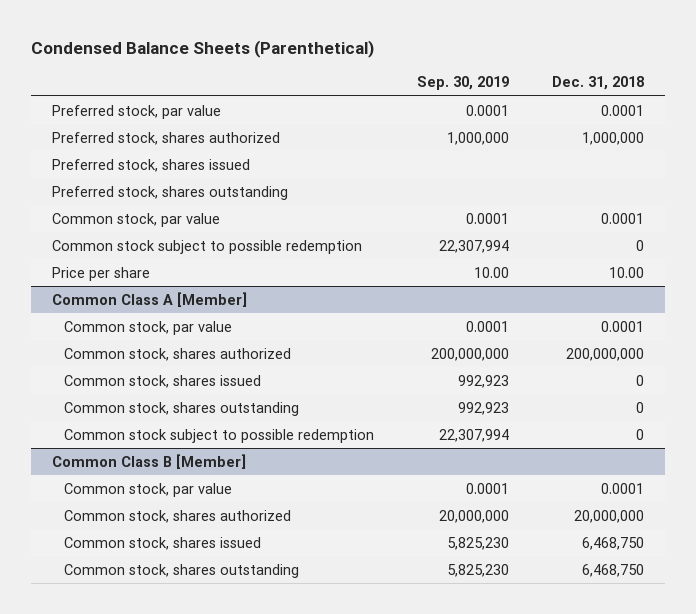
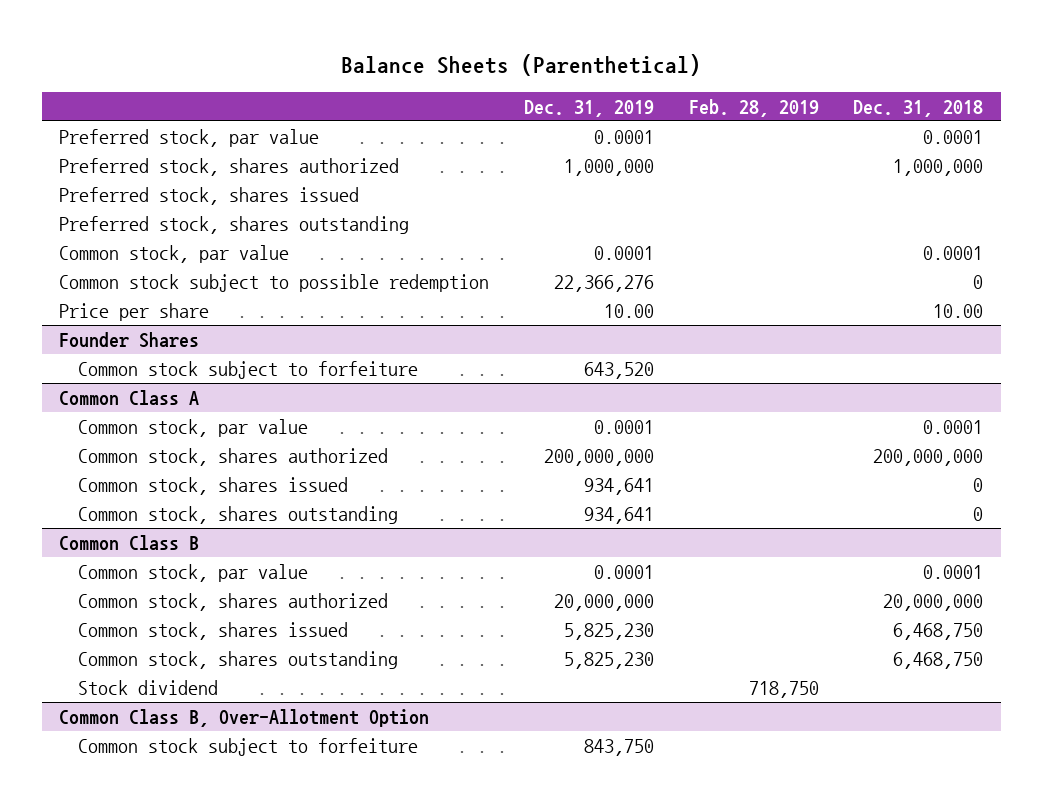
[30,39,374,58] Condensed Balance Sheets (Parenthetical) -> [341,54,702,77] Balance Sheets (Parenthetical)
[417,76,510,91] Sep. 30, 2019 -> none
none -> [523,99,654,117] Dec. 31, 2019
none -> [688,98,819,117] Feb. 28, 2019
none -> [59,331,200,348] Founder Shares
none -> [77,360,418,379] Common stock subject to forfeiture
[52,291,248,307] Common Class A [Member] -> [59,389,200,405] Common Class A
[64,428,375,443] Common stock subject to possible redemption -> none
[52,453,247,469] Common Class B [Member] -> [59,534,200,550] Common Class B
none -> [77,679,218,695] Stock dividend
none -> [59,708,430,727] Common Class B, Over-Allotment Option
none -> [77,737,418,756] Common stock subject to forfeiture

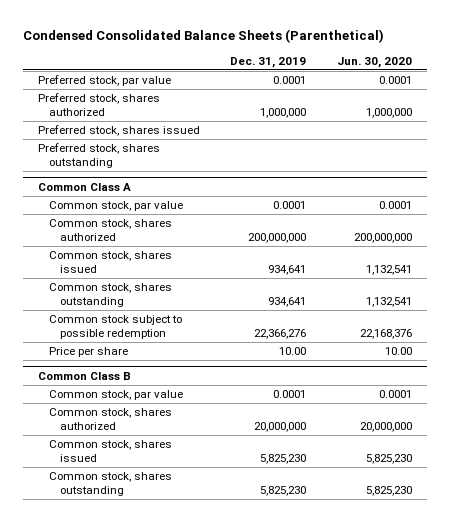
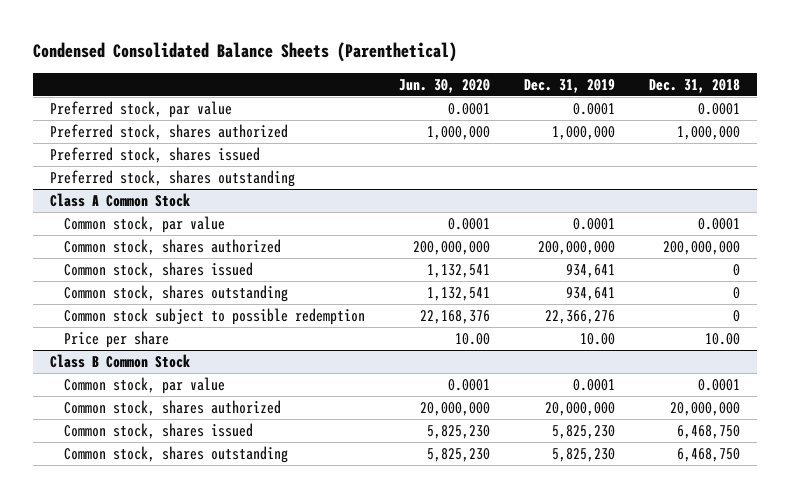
none -> [648,78,740,93] Dec. 31, 2018
[37,183,131,192] Common Class A -> [49,192,190,207] Class A Common Stock
[37,372,131,381] Common Class B -> [49,353,190,368] Class B Common Stock

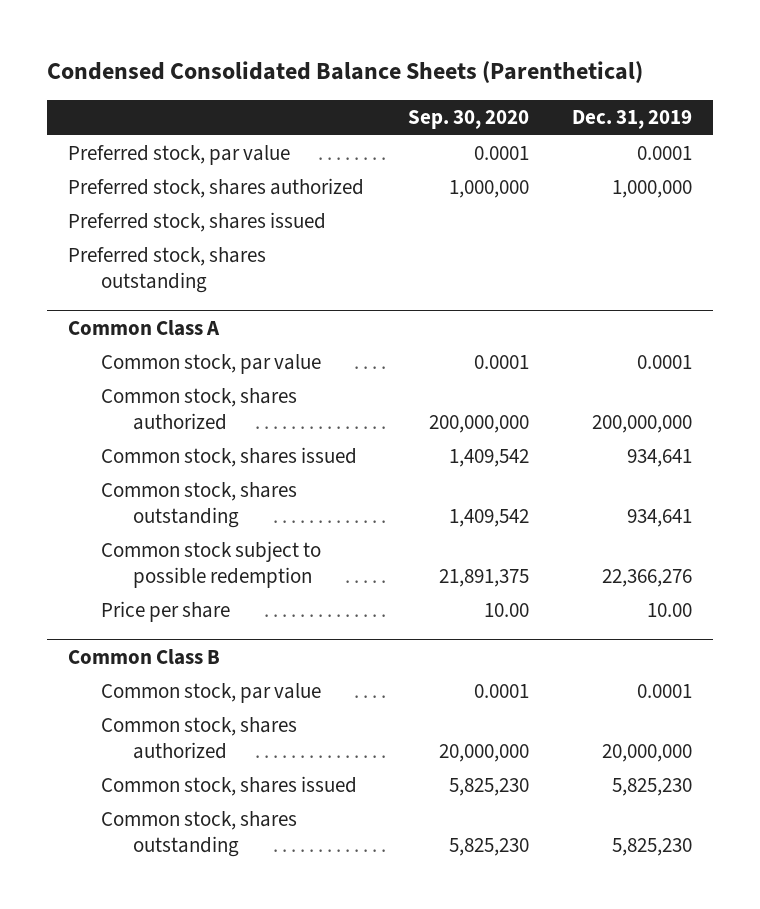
[399,78,491,93] Jun. 30, 2020 -> none
[648,78,740,93] Dec. 31, 2018 -> none
none -> [407,110,529,130] Sep. 30, 2020
[49,192,190,207] Class A Common Stock -> [68,319,221,336] Common Class A
[49,353,190,368] Class B Common Stock -> [68,648,221,665] Common Class B

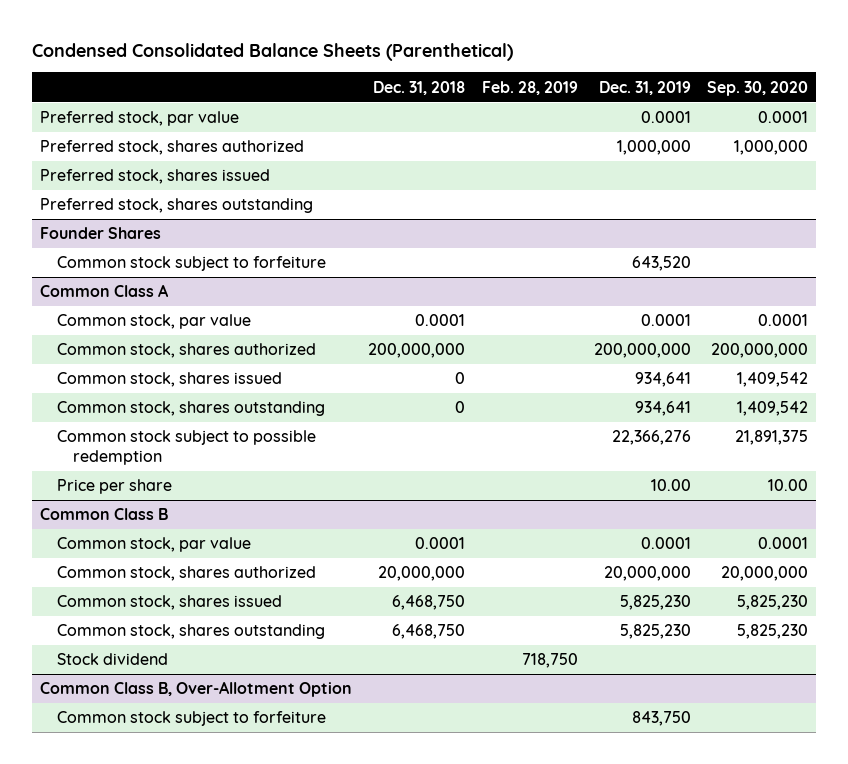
none -> [373,80,466,95] Dec. 31, 2018
none -> [481,80,578,95] Feb. 28, 2019
none -> [40,227,162,240] Founder Shares
none -> [56,256,326,272] Common stock subject to forfeiture
none -> [56,653,168,666] Stock dividend
none -> [40,681,353,698] Common Class B, Over-Allotment Option
none -> [56,711,326,727] Common stock subject to forfeiture

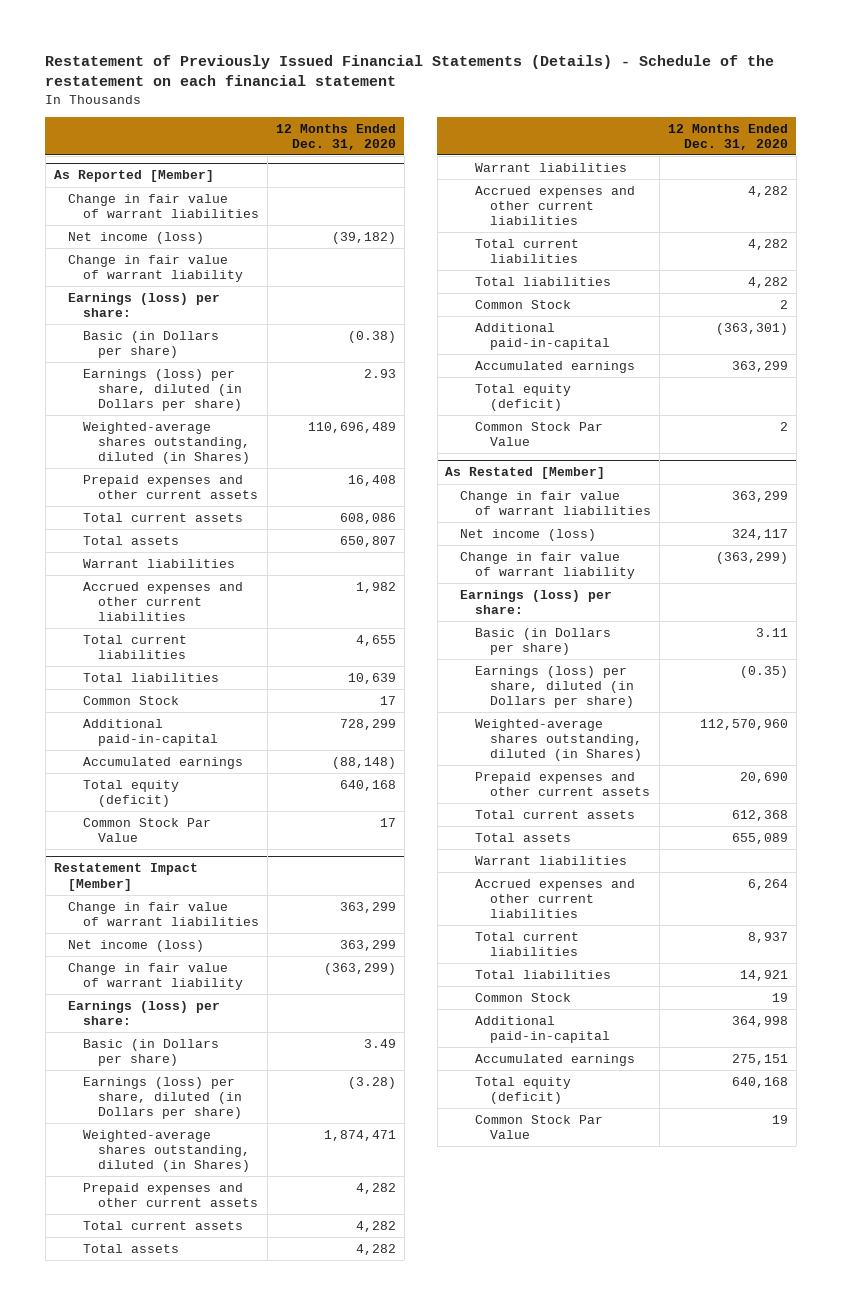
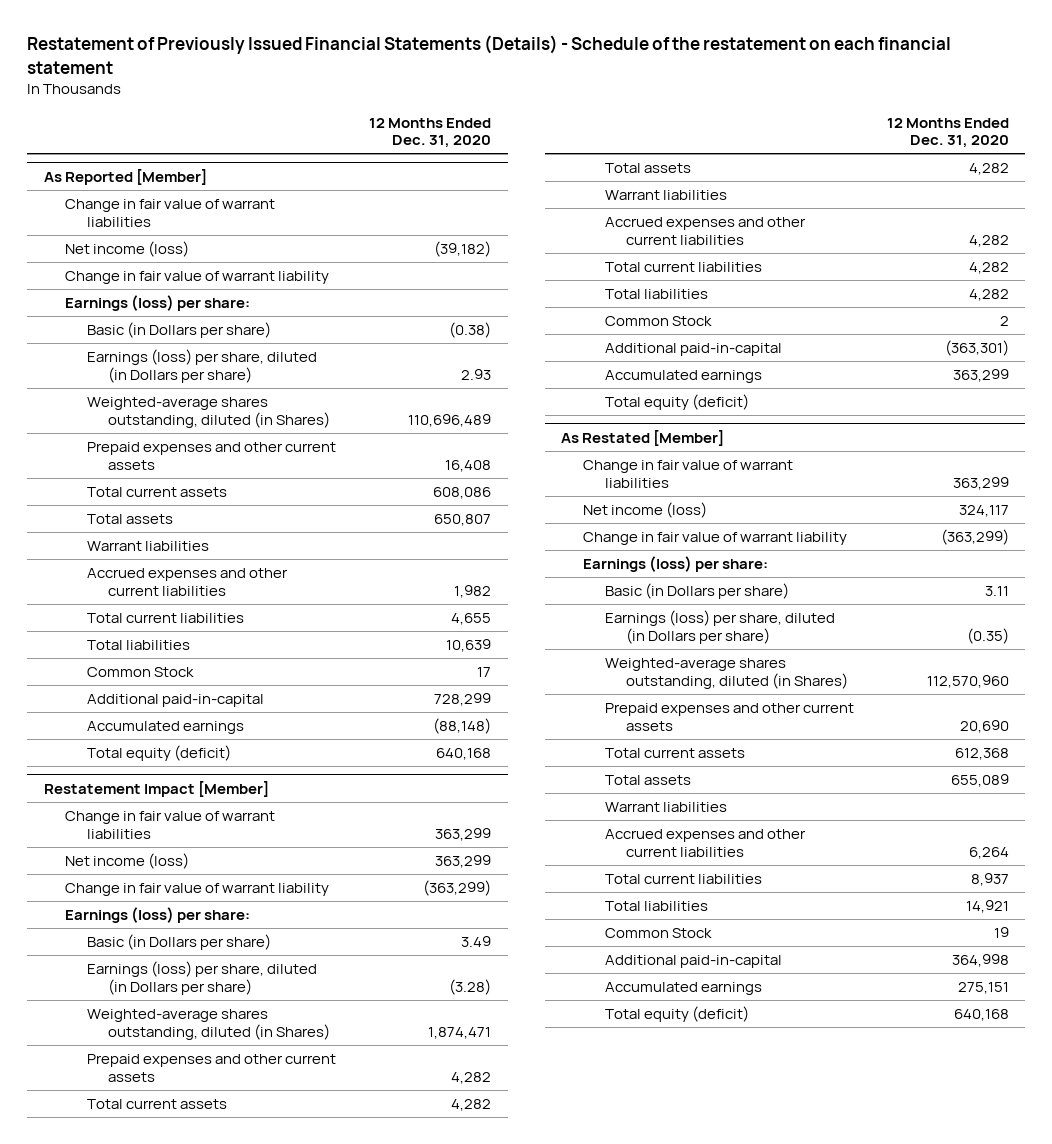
[83,817,212,843] Common Stock Par Value -> none
[475,421,604,447] Common Stock Par Value -> none
[475,1114,604,1140] Common Stock Par Value -> none

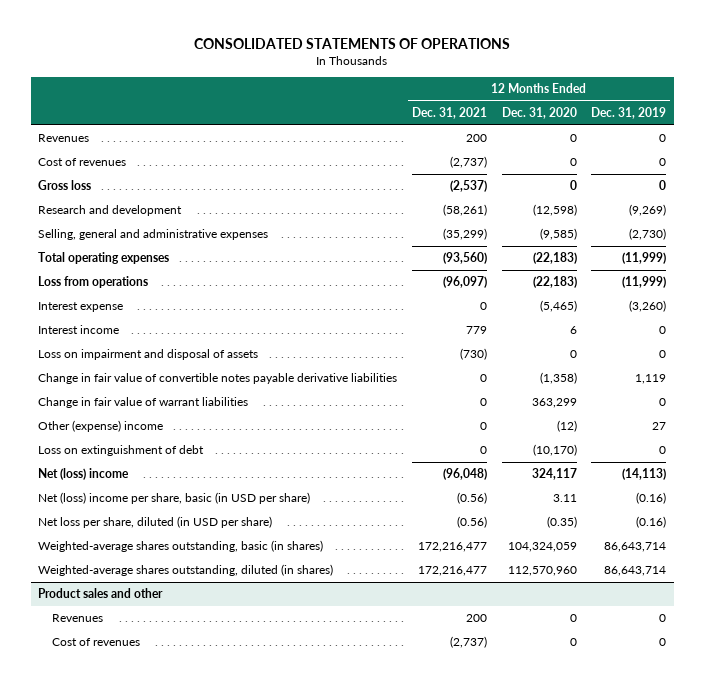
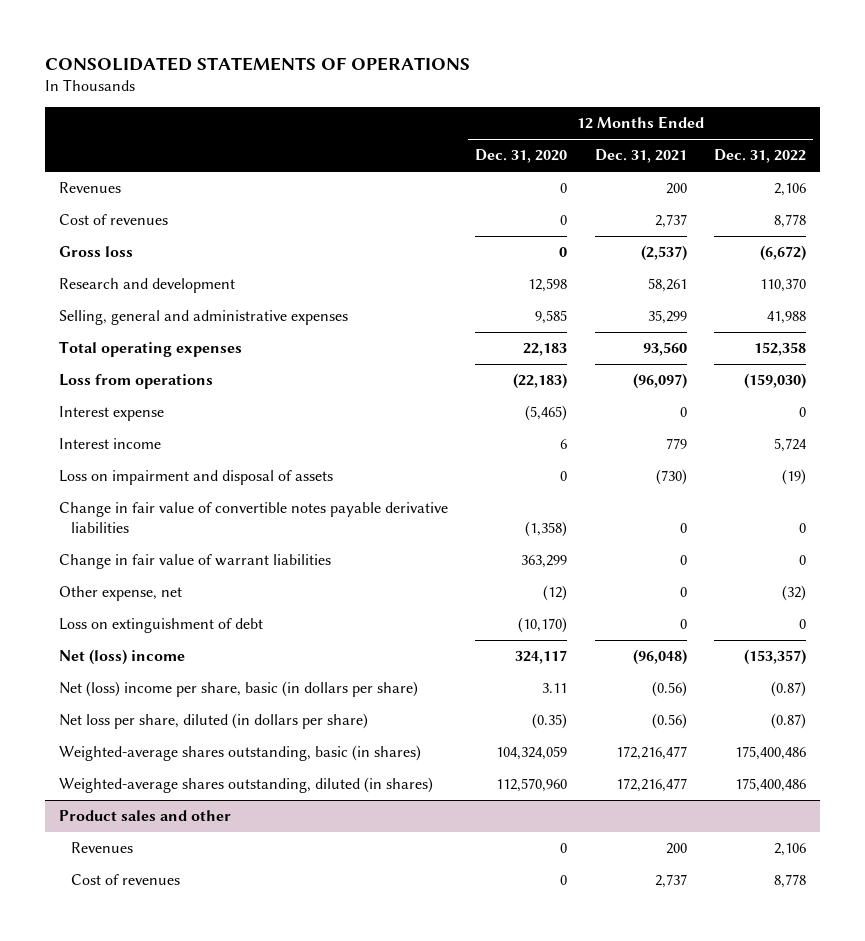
[591,107,667,120] Dec. 31, 2019 -> none
none -> [714,149,807,164] Dec. 31, 2022
[449,156,487,169] (2,737) -> [654,214,687,229] 2,737
[442,204,487,217] (58,261) -> [647,278,687,293] 58,261
[532,204,577,217] (12,598) -> [528,278,568,293] 12,598
[442,228,487,241] (35,299) -> [647,310,687,325] 35,299
[539,228,577,241] (9,585) -> [535,310,568,325] 9,585
[442,252,487,265] (93,560) -> [642,342,687,357] 93,560
[532,252,577,265] (22,183) -> [523,343,568,357] 22,183
[37,420,163,433] Other (expense) income -> [58,586,182,602] Other expense, net
[37,492,310,505] Net (loss) income per share, basic (in USD per share) -> [58,681,418,698] Net (loss) income per share, basic (in dollars per share)
[37,516,272,529] Net loss per share, diluted (in USD per share) -> [58,713,368,730] Net loss per share, diluted (in dollars per share)
[449,636,487,649] (2,737) -> [654,874,687,889] 2,737

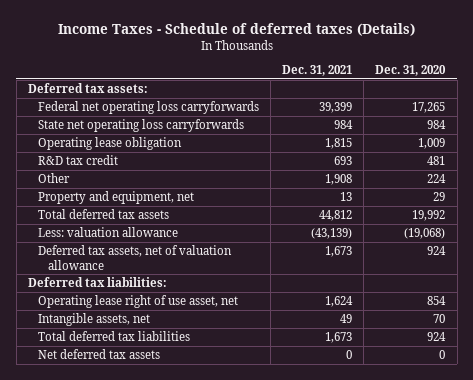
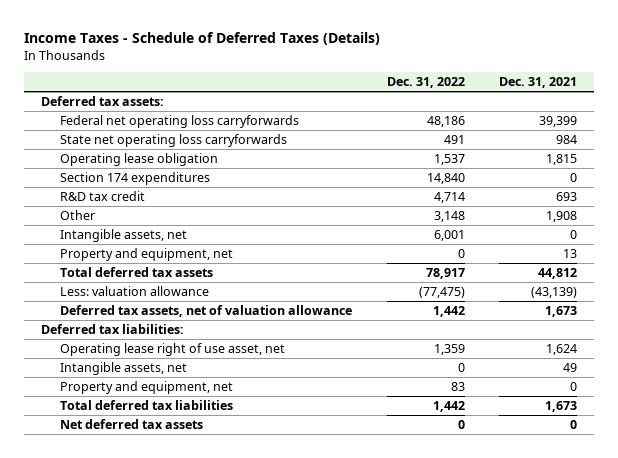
[57,23,415,37] Income Taxes - Schedule of deferred taxes (Details) -> [24,32,381,46] Income Taxes - Schedule of Deferred Taxes (Details)
[375,65,447,77] Dec. 31, 2020 -> none
none -> [386,77,465,89] Dec. 31, 2022
none -> [60,171,211,185] Section 174 expenditures
none -> [60,228,188,242] Intangible assets, net
none -> [60,380,234,394] Property and equipment, net

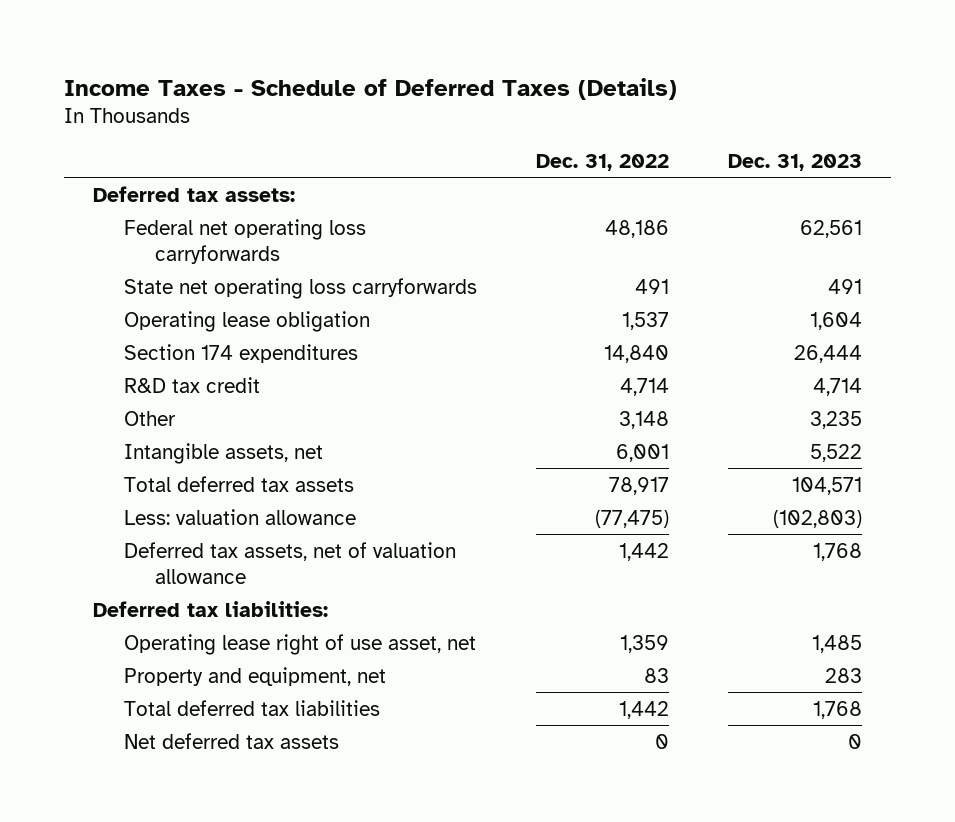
[498,77,577,89] Dec. 31, 2021 -> none
none -> [727,153,862,171] Dec. 31, 2023
[60,247,234,261] Property and equipment, net -> none
[60,361,188,375] Intangible assets, net -> none

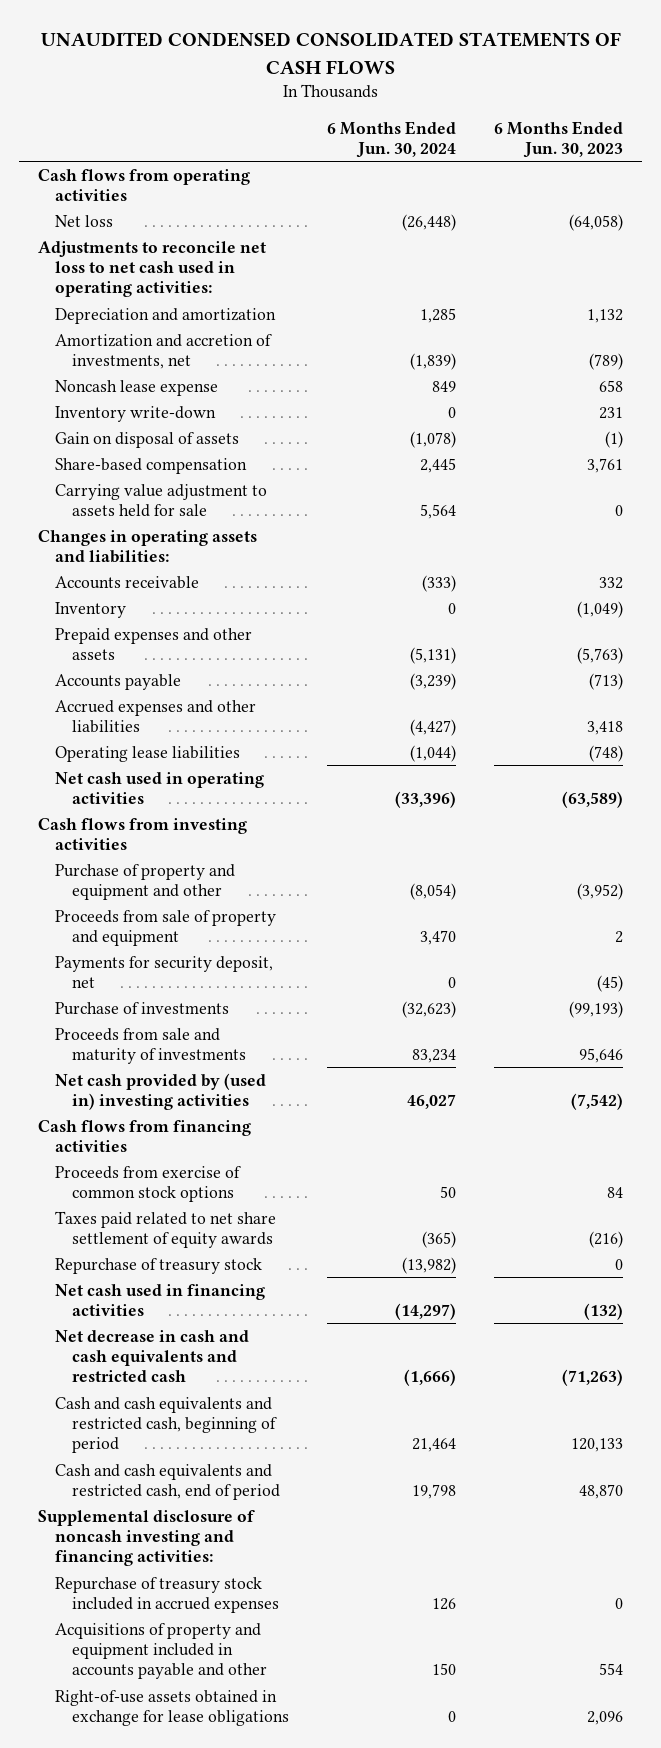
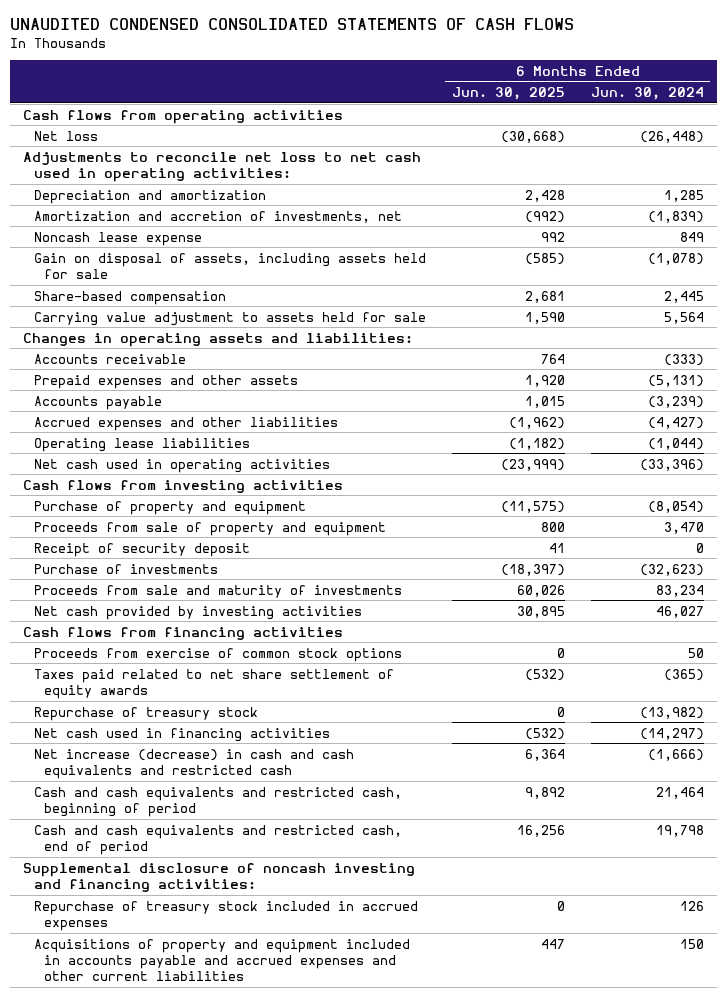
[493,120,623,159] 6 Months Ended Jun. 30, 2023 -> none
none -> [451,87,565,101] Jun. 30, 2025
[54,405,216,422] Inventory write-down -> none
[54,431,239,448] Gain on disposal of assets -> [33,252,426,279] Gain on disposal of assets, including assets held for sale
[54,601,126,618] Inventory -> none
[54,863,235,901] Purchase of property and equipment and other -> [33,500,306,515] Purchase of property and equipment
[54,955,273,989] Payments for security deposit, net -> none
none -> [33,542,250,557] Receipt of security deposit
[54,1072,266,1111] Net cash provided by (used in) investing activities -> [33,605,362,620] Net cash provided by investing activities
[54,1329,249,1383] Net decrease in cash and cash equivalents and restricted cash -> [33,748,354,779] Net increase (decrease) in cash and cash equivalents and restricted cash
[54,1689,289,1727] Right-of-use assets obtained in exchange for lease obligations -> none
[54,1622,267,1680] Acquisitions of property and equipment included in accounts payable and other -> [33,938,410,982] Acquisitions of property and equipment included in accounts payable and accrued expenses and other current liabilities

